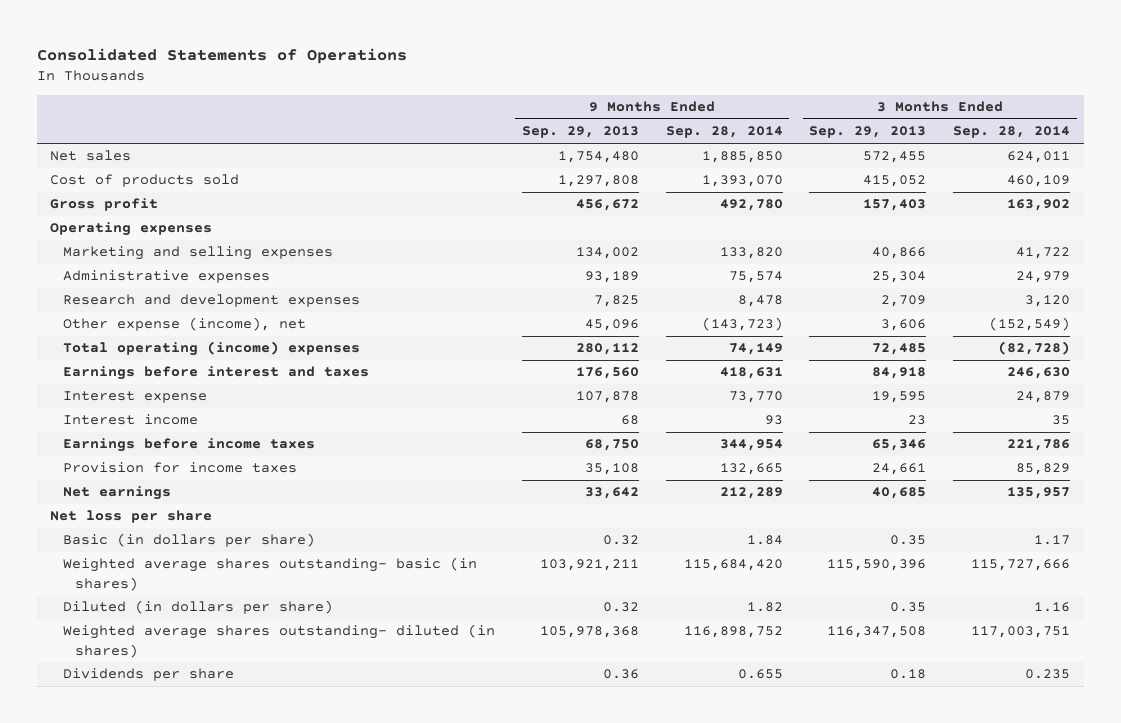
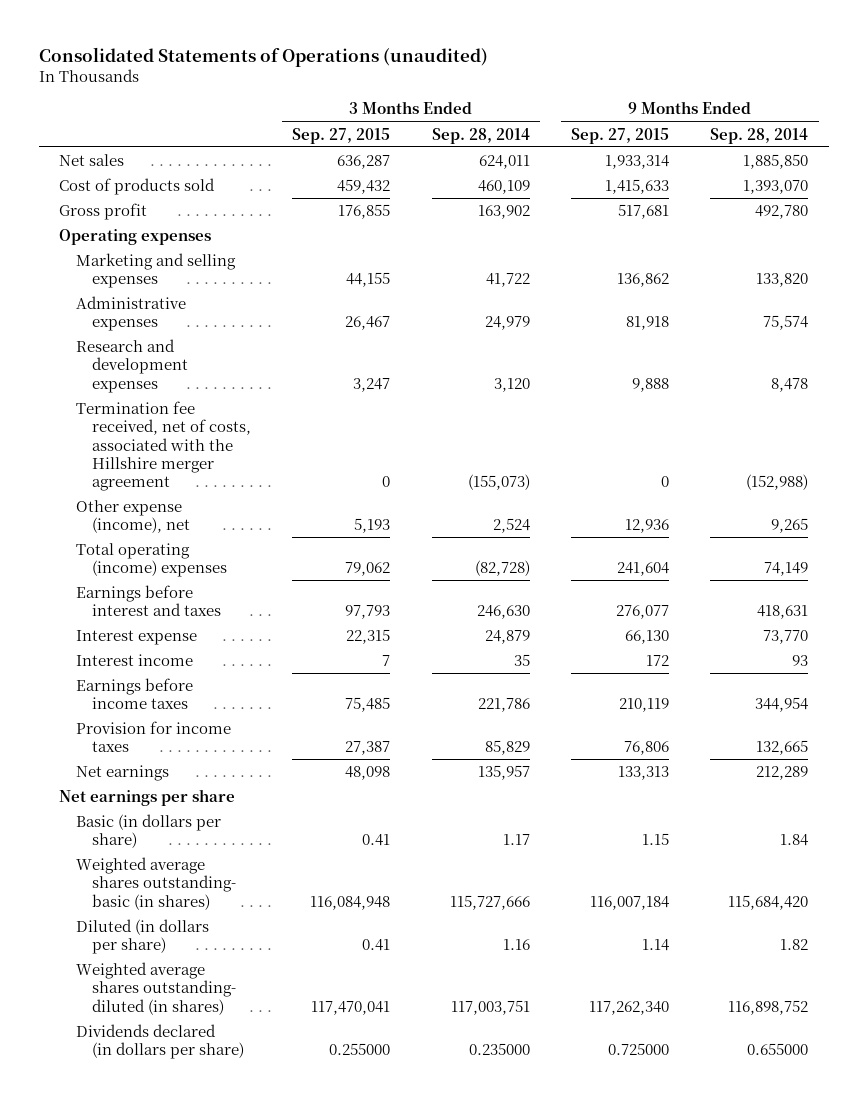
[36,47,407,64] Consolidated Statements of Operations -> [38,46,488,67] Consolidated Statements of Operations (unaudited)
[521,126,639,139] Sep. 29, 2013 -> none
[809,126,927,139] Sep. 29, 2013 -> none
none -> [292,127,391,144] Sep. 27, 2015
none -> [571,127,670,144] Sep. 27, 2015
none -> [75,400,251,492] Termination fee received, net of costs, associated with the Hillshire merger agreement
[701,317,783,332] (143,723) -> [771,518,809,534] 9,265
[989,317,1071,332] (152,549) -> [492,518,530,534] 2,524
[50,510,213,524] Net loss per share -> [59,788,236,806] Net earnings per share
[62,668,234,682] Dividends per share -> [75,1023,244,1060] Dividends declared (in dollars per share)
[737,669,783,680] 0.655 -> [747,1043,809,1056] 0.655000
[1025,669,1071,680] 0.235 -> [468,1043,530,1056] 0.235000

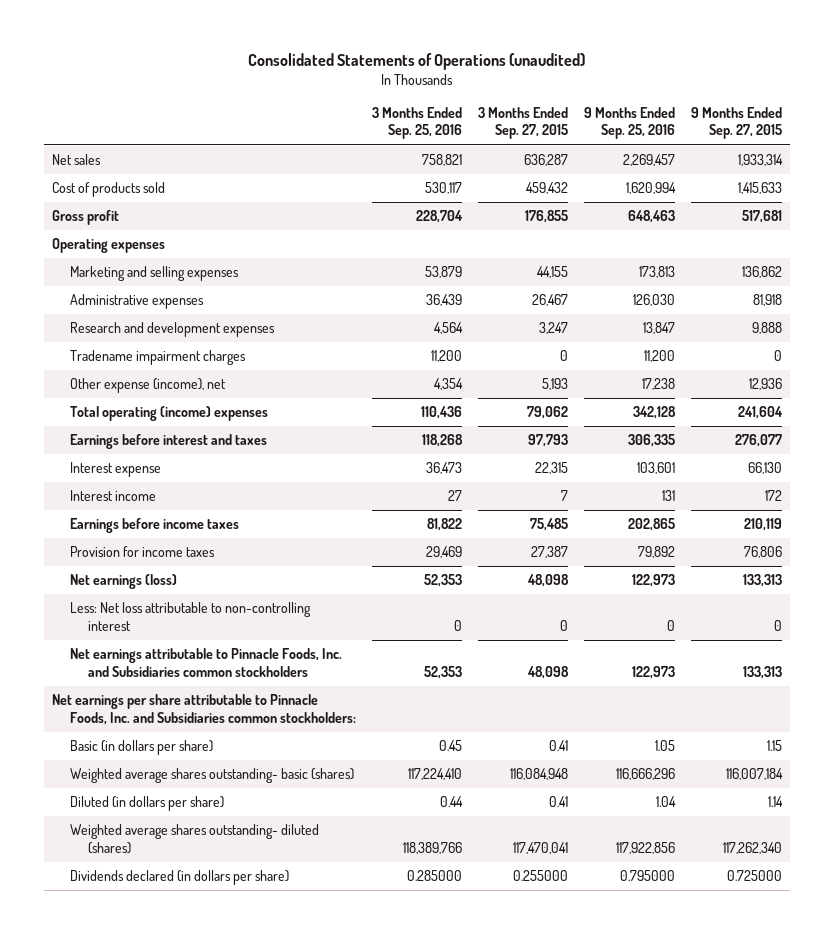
[431,127,530,144] Sep. 28, 2014 -> none
[710,127,809,144] Sep. 28, 2014 -> none
none -> [372,106,463,140] 3 Months Ended Sep. 25, 2016
none -> [584,106,676,140] 9 Months Ended Sep. 25, 2016
[75,400,251,492] Termination fee received, net of costs, associated with the Hillshire merger agreement -> none
none -> [70,350,247,366] Tradename impairment charges
none -> [70,574,178,590] Net earnings (loss)
none -> [70,602,312,631] Less: Net loss attributable to non-controlling interest
[75,764,169,781] Net earnings -> [70,648,343,677] Net earnings attributable to Pinnacle Foods, Inc. and Subsidiaries common stockholders
[59,788,236,806] Net earnings per share -> [52,694,357,725] Net earnings per share attributable to Pinnacle Foods, Inc. and Subsidiaries common stockholders:
[75,856,236,910] Weighted average shares outstanding- basic (in shares) -> [70,768,355,784] Weighted average shares outstanding- basic (shares)
[75,961,236,1015] Weighted average shares outstanding- diluted (in shares) -> [70,824,320,854] Weighted average shares outstanding- diluted (shares)

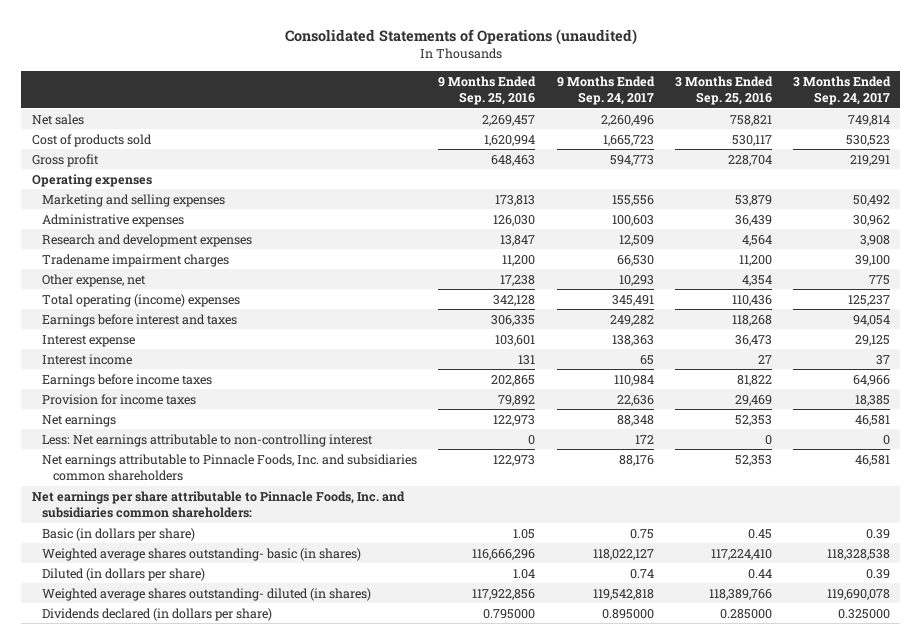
[478,106,569,140] 3 Months Ended Sep. 27, 2015 -> none
[691,106,783,140] 9 Months Ended Sep. 27, 2015 -> none
none -> [556,75,655,106] 9 Months Ended Sep. 24, 2017
none -> [792,75,891,106] 3 Months Ended Sep. 24, 2017
[70,378,227,394] Other expense (income), net -> [42,273,147,287] Other expense, net
[70,574,178,590] Net earnings (loss) -> [42,413,117,427] Net earnings
[70,602,312,631] Less: Net loss attributable to non-controlling interest -> [42,433,374,447] Less: Net earnings attributable to non-controlling interest
[70,648,343,677] Net earnings attributable to Pinnacle Foods, Inc. and Subsidiaries common stockholders -> [42,453,418,482] Net earnings attributable to Pinnacle Foods, Inc. and subsidiaries common shareholders
[52,694,357,725] Net earnings per share attributable to Pinnacle Foods, Inc. and Subsidiaries common stockholders: -> [31,490,405,519] Net earnings per share attributable to Pinnacle Foods, Inc. and subsidiaries common shareholders:
[70,768,355,784] Weighted average shares outstanding- basic (shares) -> [42,547,362,561] Weighted average shares outstanding- basic (in shares)
[70,824,320,854] Weighted average shares outstanding- diluted (shares) -> [42,587,372,601] Weighted average shares outstanding- diluted (in shares)

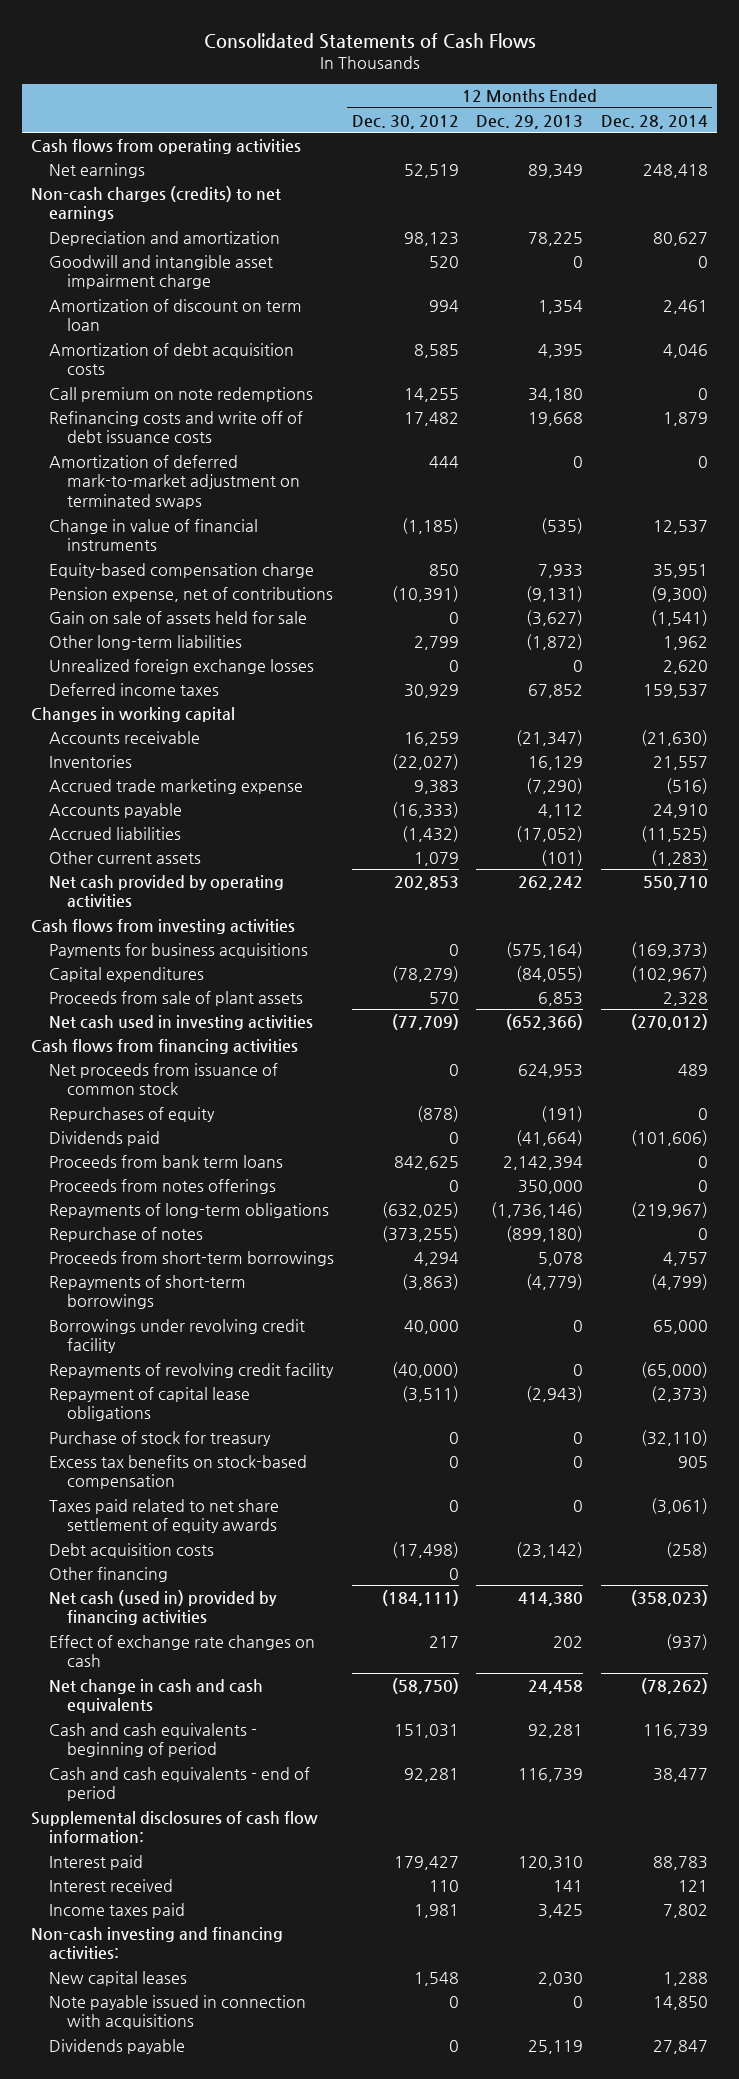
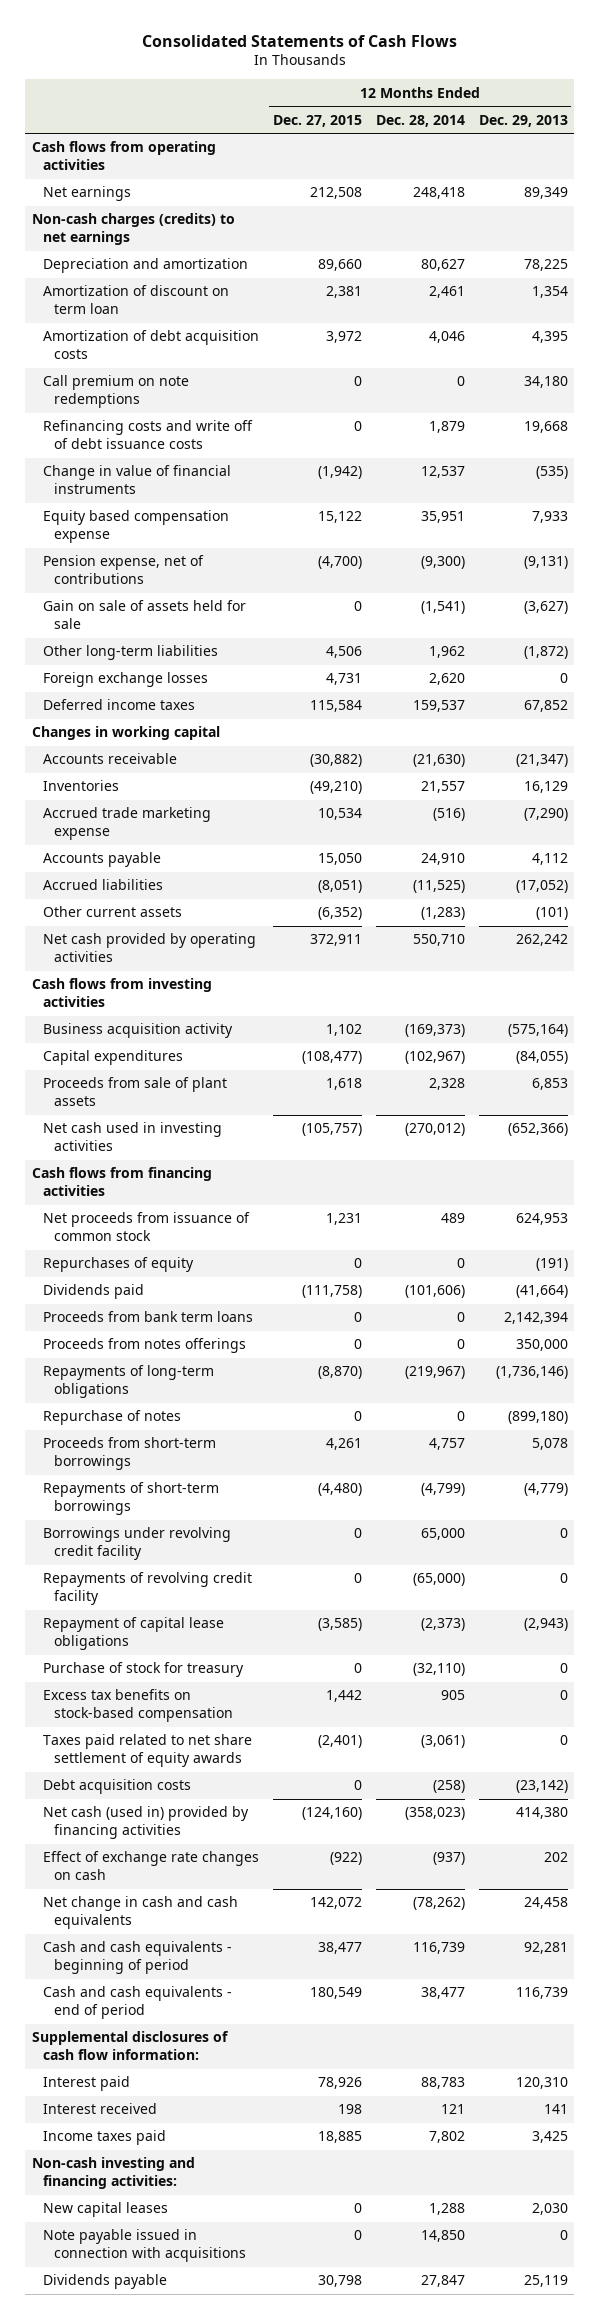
[351,114,459,129] Dec. 30, 2012 -> none
none -> [272,114,362,127] Dec. 27, 2015
[48,254,273,290] Goodwill and intangible asset impairment charge -> none
[48,454,300,510] Amortization of deferred mark-to-market adjustment on terminated swaps -> none
[48,562,314,578] Equity-based compensation charge -> [43,510,230,544] Equity based compensation expense
[48,658,314,674] Unrealized foreign exchange losses -> [43,672,209,688] Foreign exchange losses
[48,942,308,958] Payments for business acquisitions -> [43,1023,234,1039] Business acquisition activity
[48,1566,168,1582] Other financing -> none

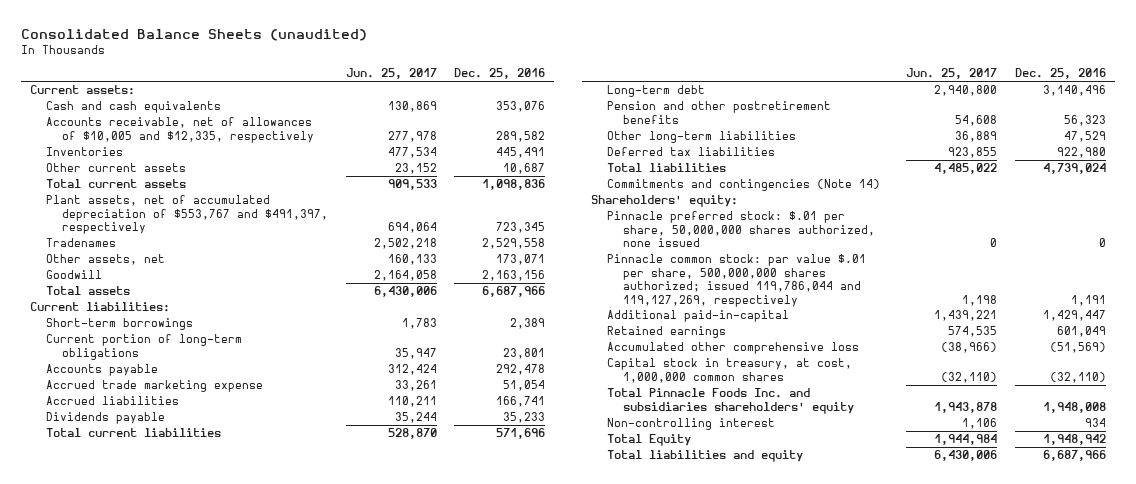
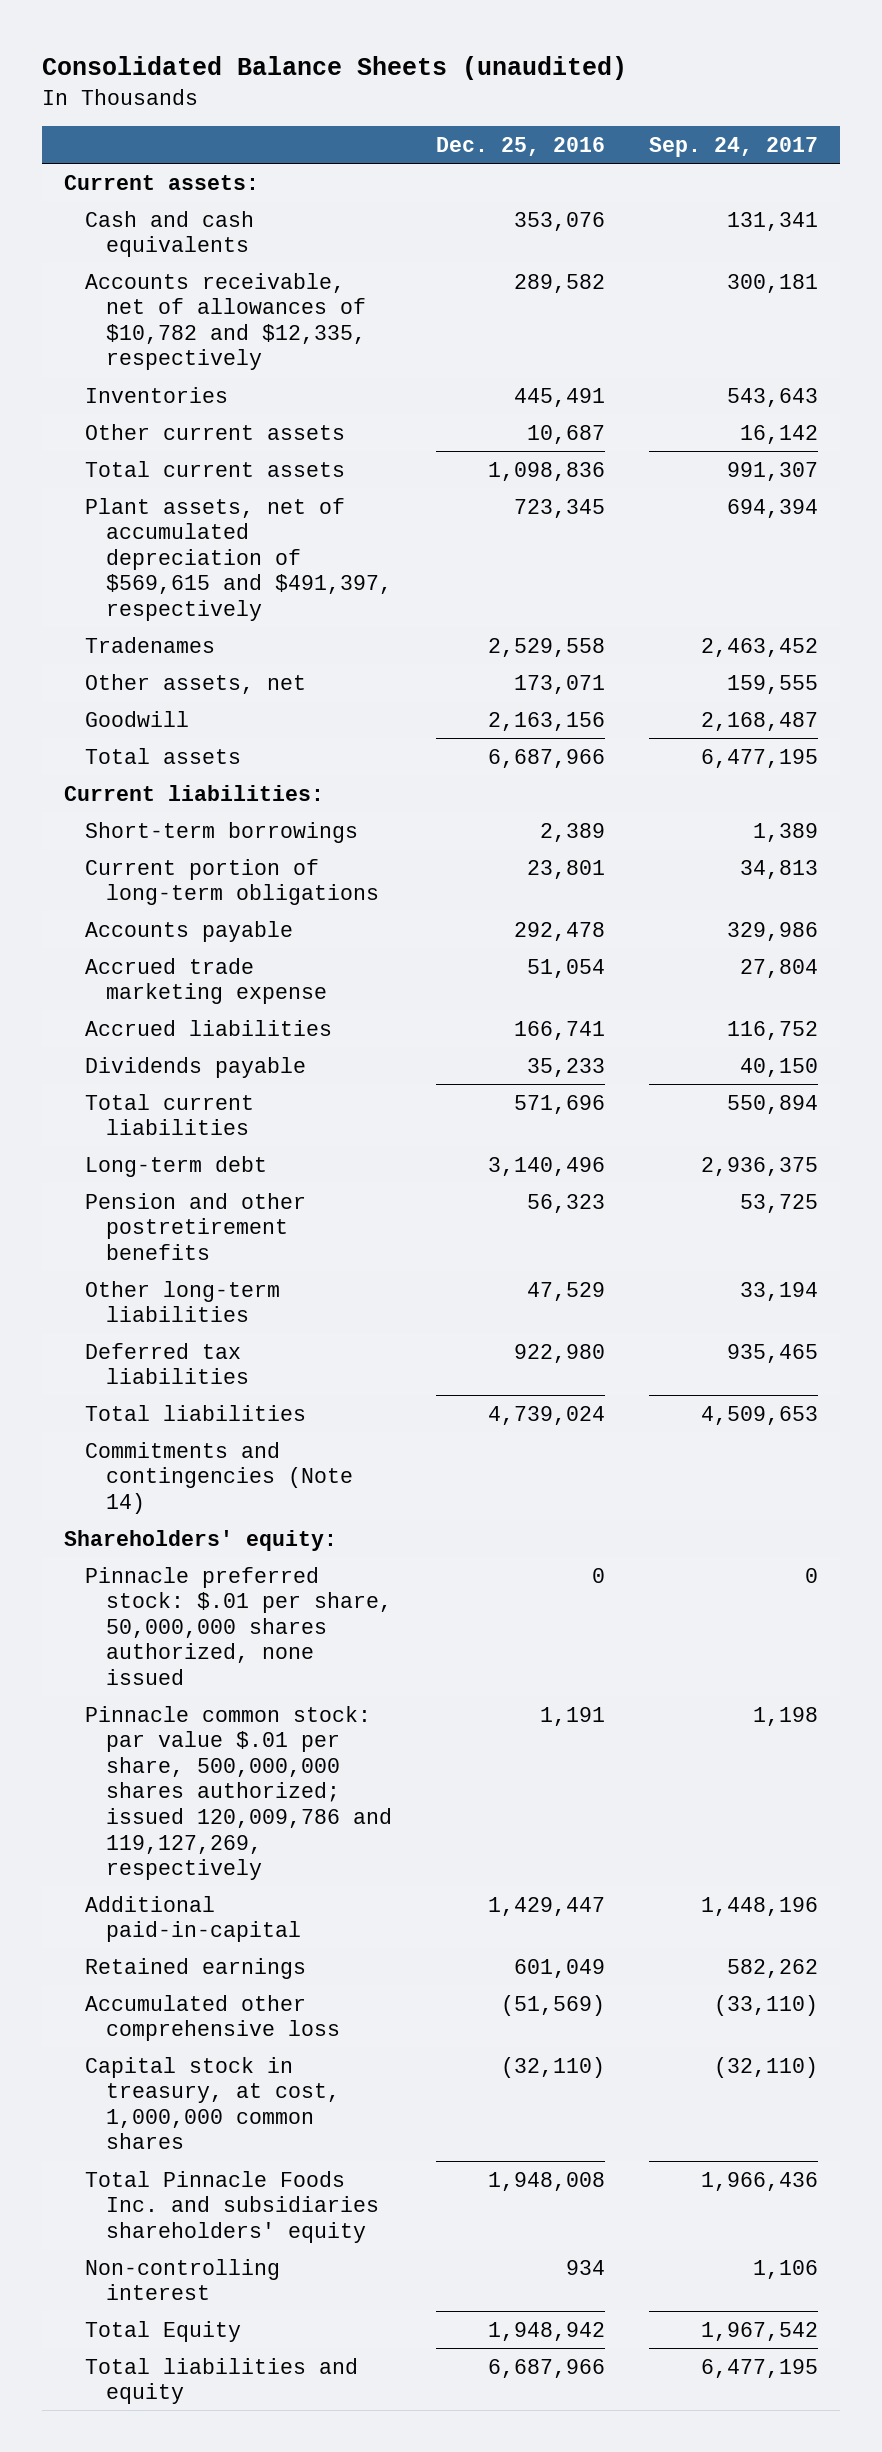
[345,68,437,80] Jun. 25, 2017 -> none
none -> [649,136,819,157] Sep. 24, 2017
[46,117,315,143] Accounts receivable, net of allowances of $10,005 and $12,335, respectively -> [84,272,367,371] Accounts receivable, net of allowances of $10,782 and $12,335, respectively
[46,195,329,235] Plant assets, net of accumulated depreciation of $553,767 and $491,397, respectively -> [84,497,393,622] Plant assets, net of accumulated depreciation of $569,615 and $491,397, respectively
[606,254,866,307] Pinnacle common stock: par value $.01 per share, 500,000,000 shares authorized; issued 119,786,044 and 119,127,269, respectively -> [84,1705,393,1881] Pinnacle common stock: par value $.01 per share, 500,000,000 shares authorized; issued 120,009,786 and 119,127,269, respectively

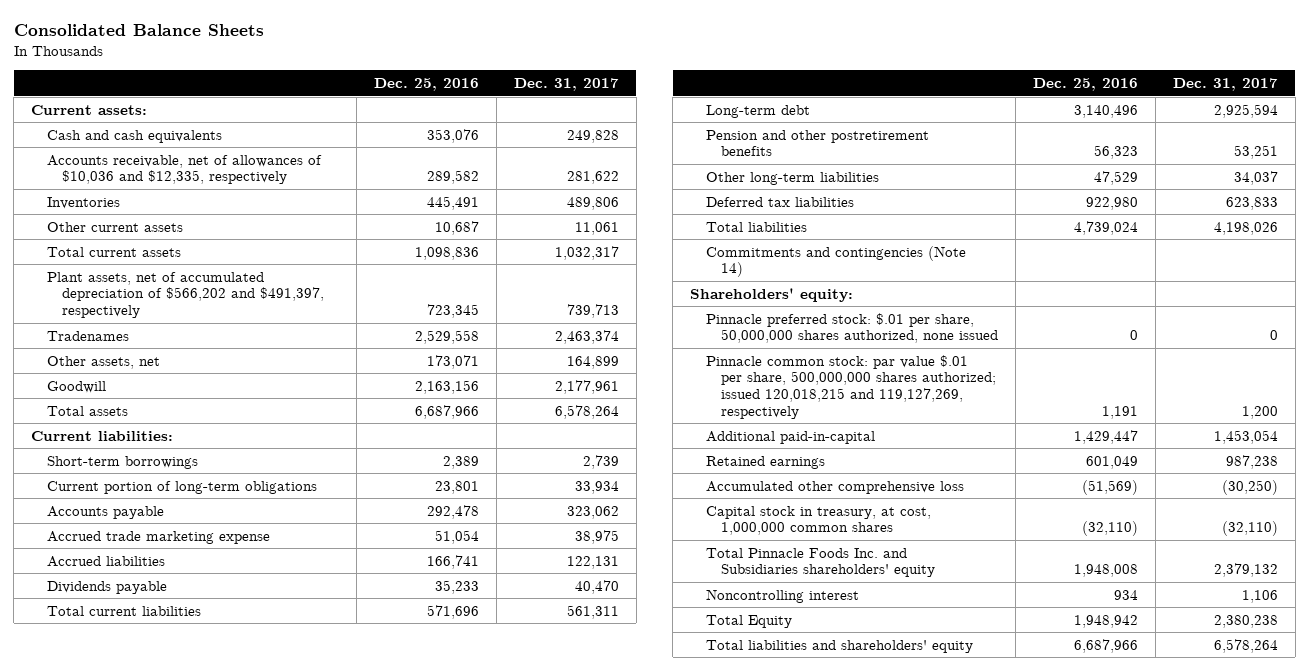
[41,56,627,81] Consolidated Balance Sheets (unaudited) -> [13,24,264,37] Consolidated Balance Sheets
[649,136,819,157] Sep. 24, 2017 -> none
none -> [514,78,620,92] Dec. 31, 2017
[84,272,367,371] Accounts receivable, net of allowances of $10,782 and $12,335, respectively -> [46,154,322,185] Accounts receivable, net of allowances of $10,036 and $12,335, respectively
[84,497,393,622] Plant assets, net of accumulated depreciation of $569,615 and $491,397, respectively -> [46,271,325,319] Plant assets, net of accumulated depreciation of $566,202 and $491,397, respectively
[84,1705,393,1881] Pinnacle common stock: par value $.01 per share, 500,000,000 shares authorized; issued 120,009,786 and 119,127,269, respectively -> [705,354,997,419] Pinnacle common stock: par value $.01 per share, 500,000,000 shares authorized; issued 120,018,215 and 119,127,269, respectively
[84,2170,380,2243] Total Pinnacle Foods Inc. and subsidiaries shareholders' equity -> [705,547,936,578] Total Pinnacle Foods Inc. and Subsidiaries shareholders' equity
[84,2258,280,2301] Non-controlling interest -> [705,588,859,603] Noncontrolling interest
[84,2357,358,2405] Total liabilities and equity -> [705,639,973,653] Total liabilities and shareholders' equity

